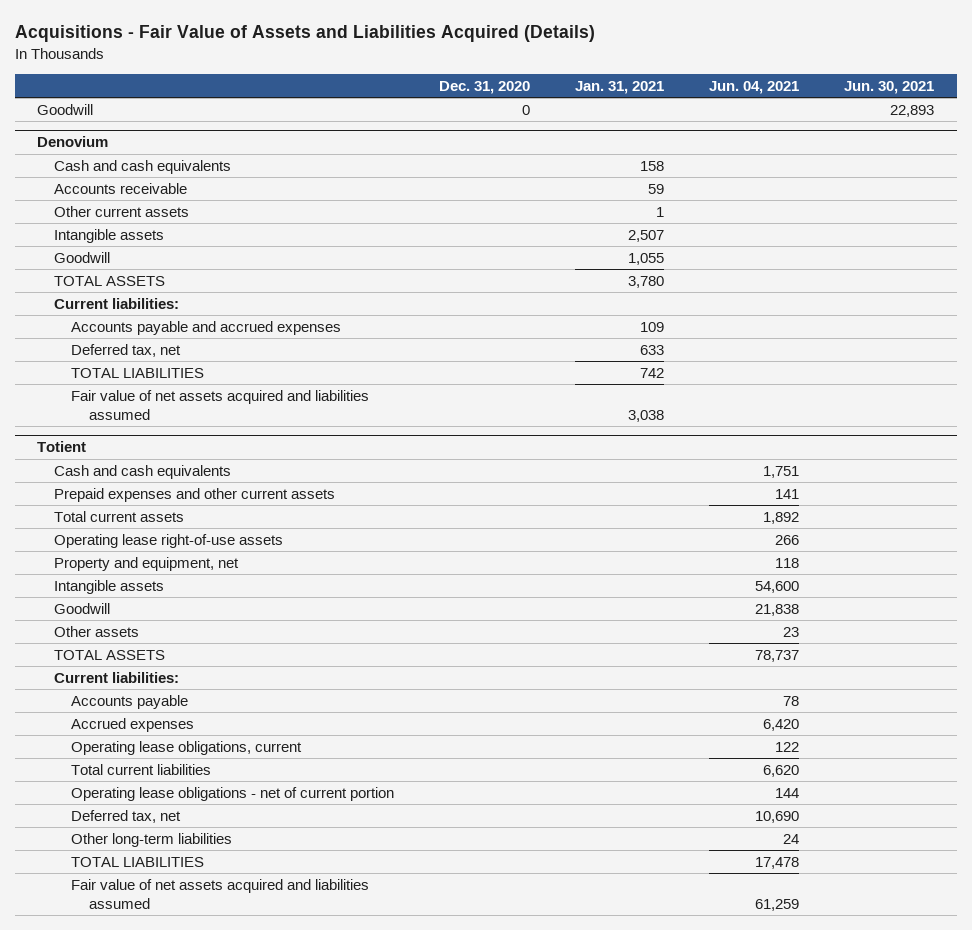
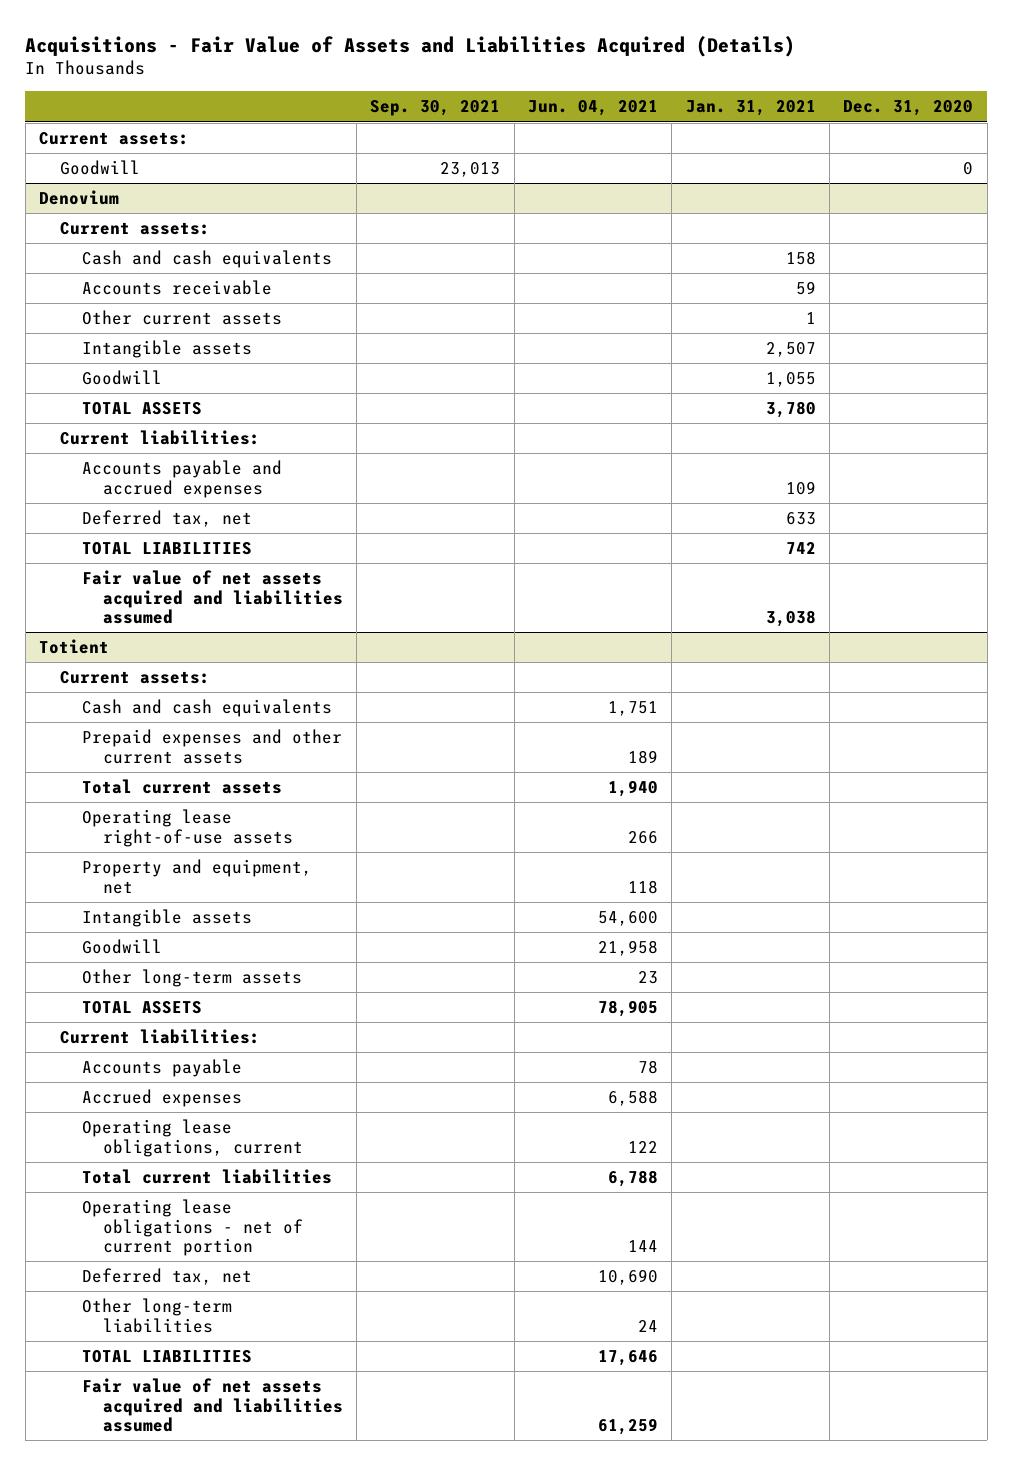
[844,80,935,94] Jun. 30, 2021 -> none
none -> [370,100,501,117] Sep. 30, 2021
none -> [39,132,190,146] Current assets:
none -> [60,222,211,236] Current assets:
none -> [60,671,211,685] Current assets:
[775,488,800,499] 141 -> [628,749,659,764] 189
[763,511,800,524] 1,892 -> [608,780,659,798] 1,940
[755,603,800,616] 21,838 -> [598,940,659,957] 21,958
[54,625,140,637] Other assets -> [81,969,302,988] Other long-term assets
[755,649,800,662] 78,737 -> [598,1000,659,1018] 78,905
[763,718,800,731] 6,420 -> [608,1090,659,1107] 6,588
[763,764,800,777] 6,620 -> [608,1170,659,1188] 6,788
[755,856,800,869] 17,478 -> [598,1350,659,1367] 17,646

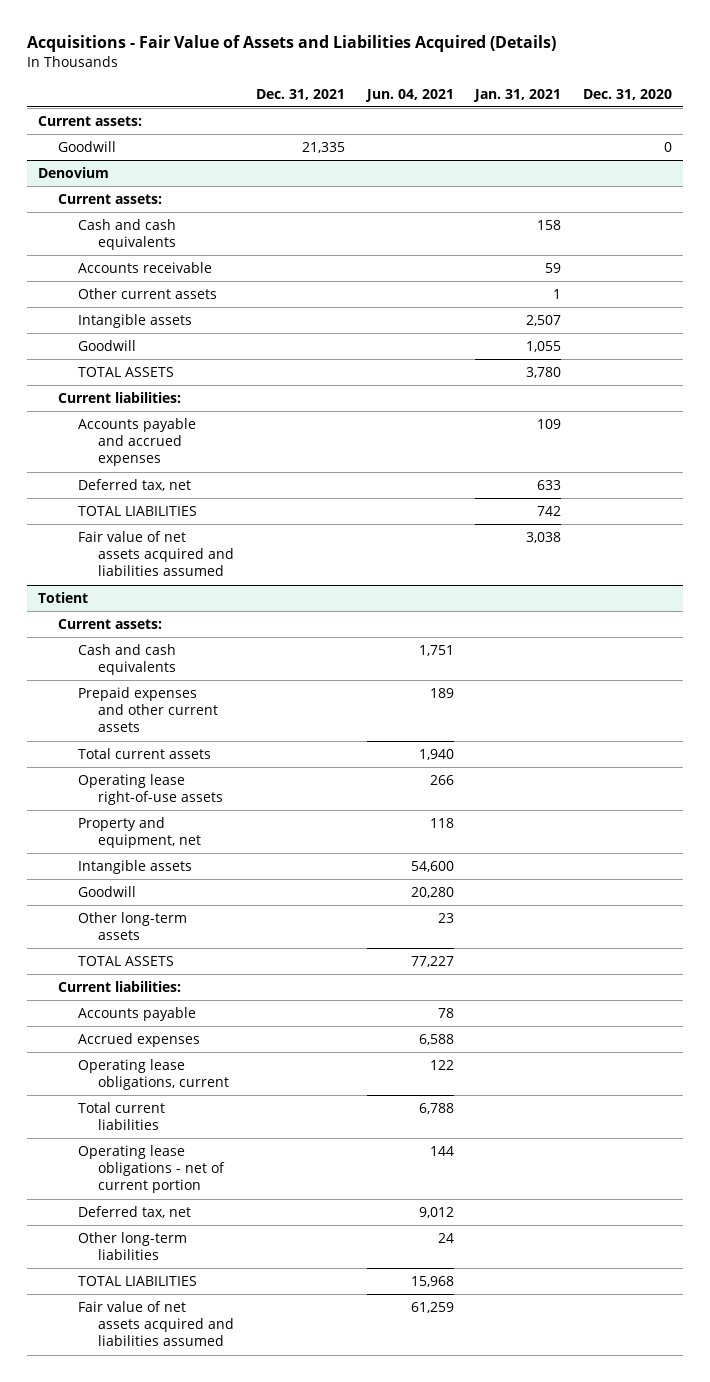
[370,100,501,117] Sep. 30, 2021 -> none
none -> [255,88,345,100] Dec. 31, 2021
[598,940,659,957] 21,958 -> [410,886,454,898] 20,280
[598,1000,659,1018] 78,905 -> [410,955,454,967] 77,227
[598,1269,659,1286] 10,690 -> [418,1206,454,1218] 9,012
[598,1350,659,1367] 17,646 -> [410,1275,454,1287] 15,968

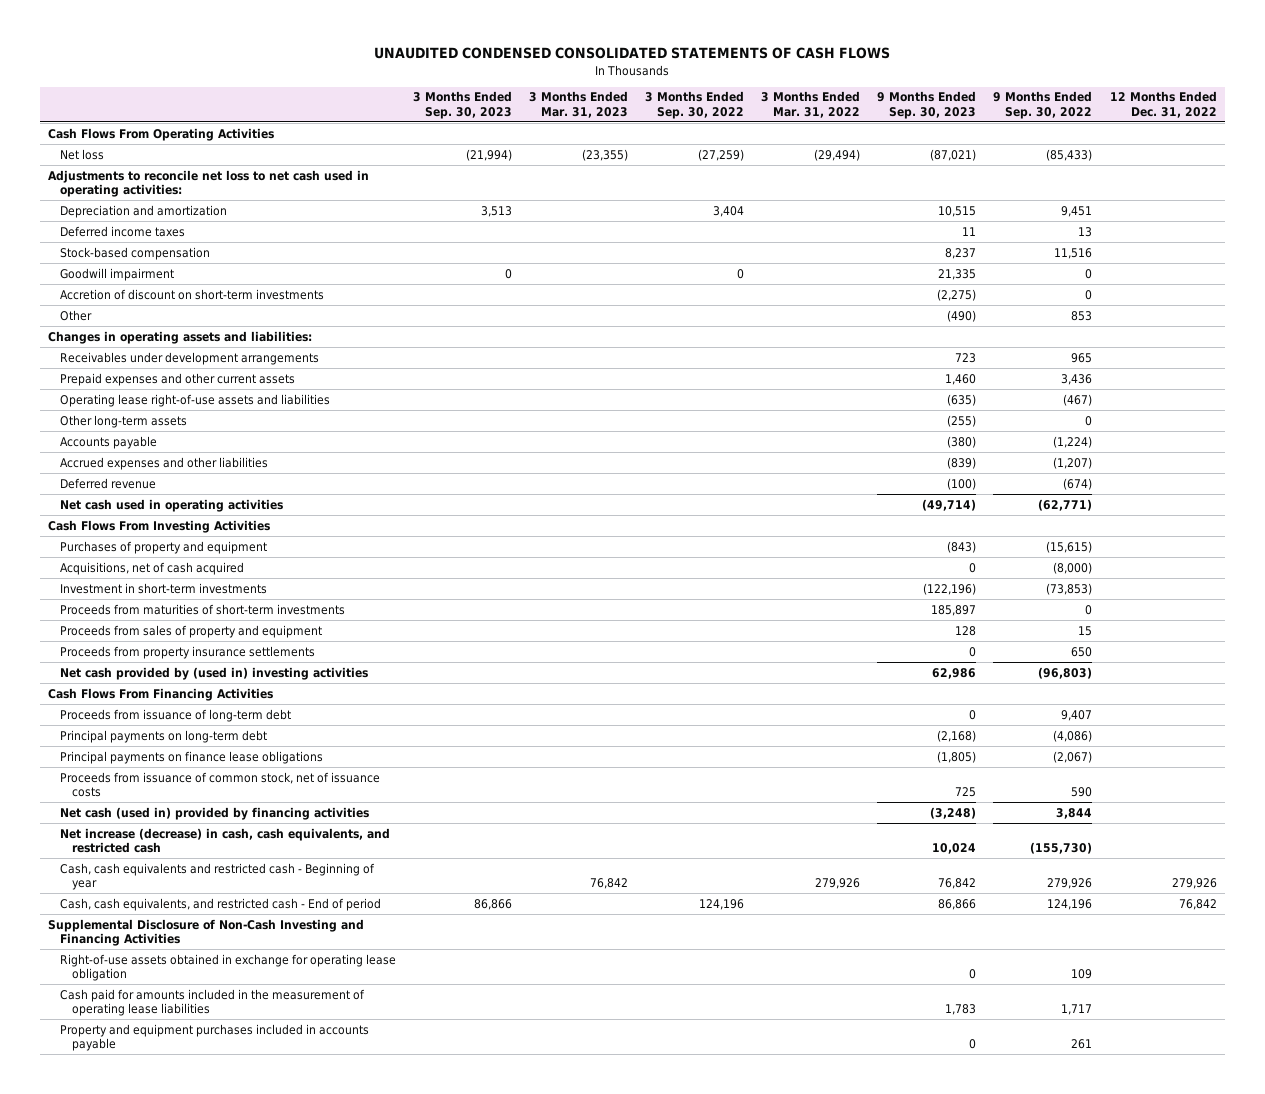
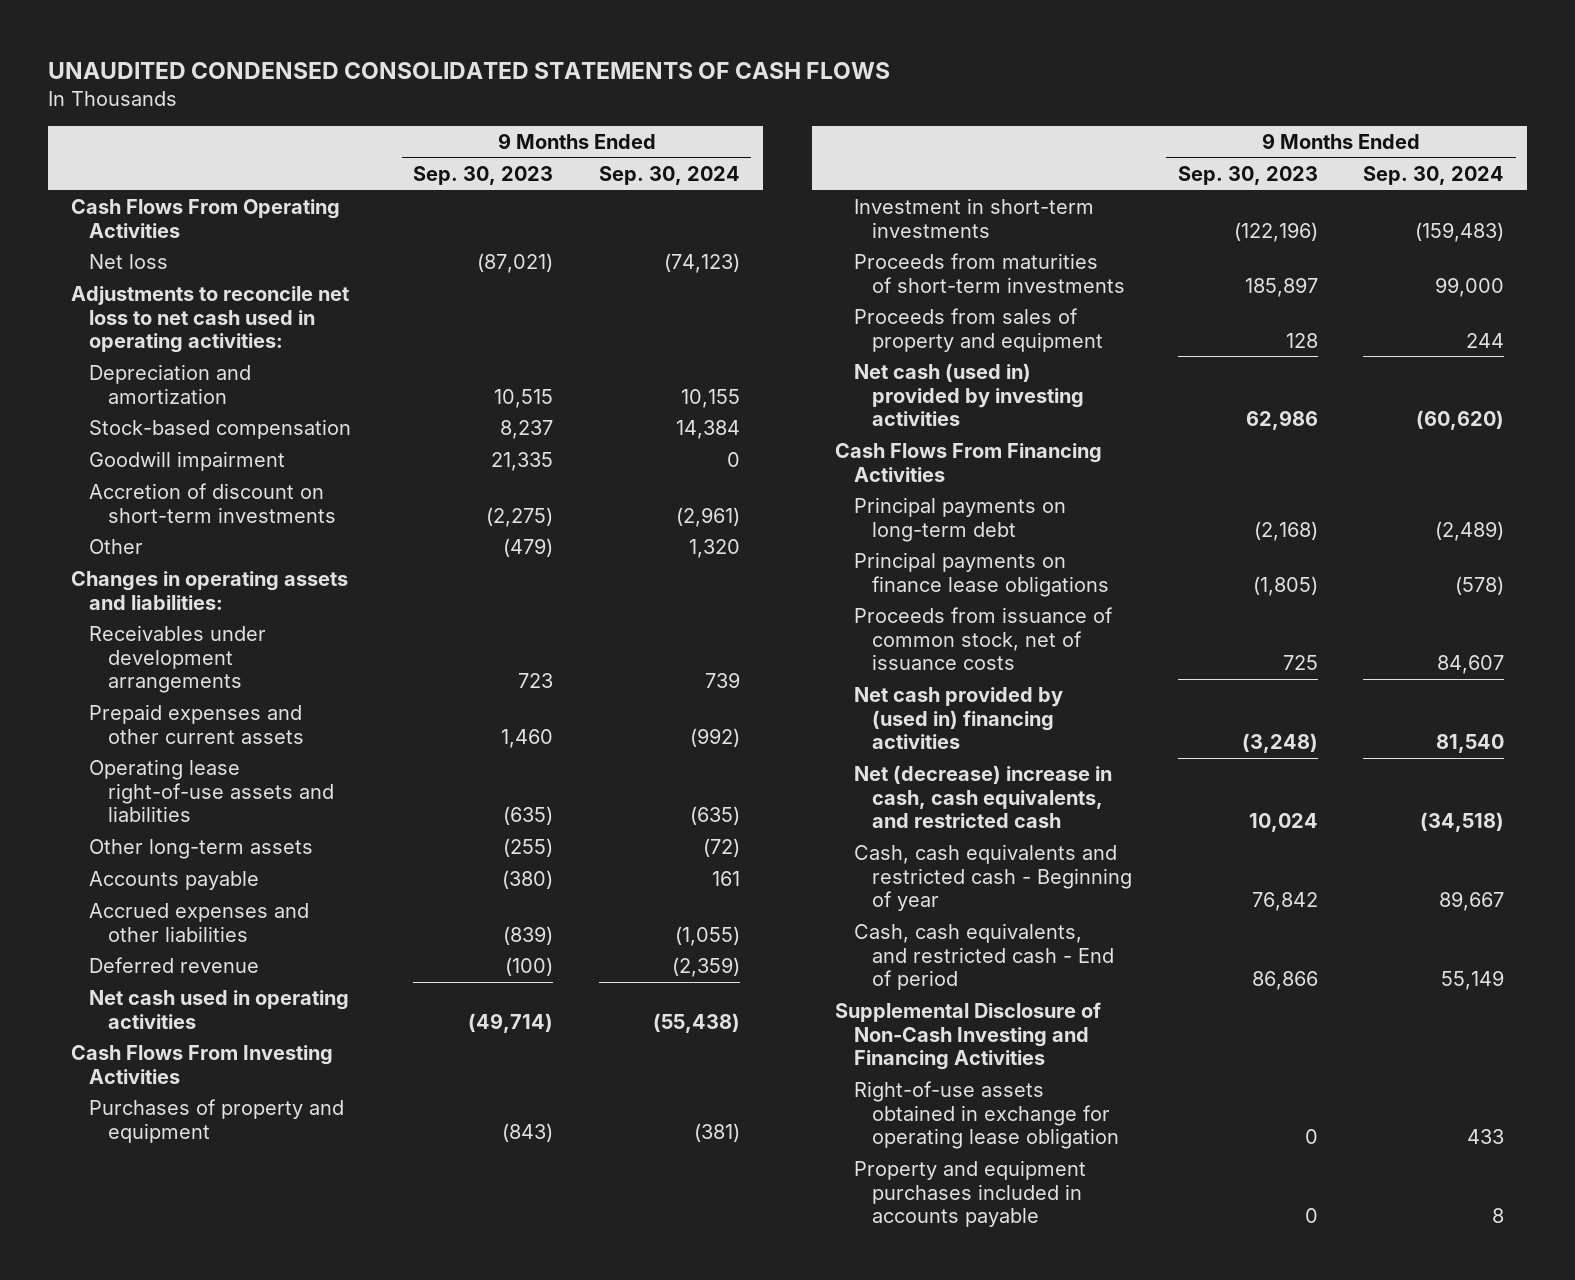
[412,91,512,119] 3 Months Ended Sep. 30, 2023 -> none
[529,91,629,118] 3 Months Ended Mar. 31, 2023 -> none
[645,91,745,119] 3 Months Ended Sep. 30, 2022 -> none
[761,91,861,118] 3 Months Ended Mar. 31, 2022 -> none
[993,91,1093,119] 9 Months Ended Sep. 30, 2022 -> none
[1109,91,1217,118] 12 Months Ended Dec. 31, 2022 -> none
none -> [598,165,740,185] Sep. 30, 2024
[59,225,185,237] Deferred income taxes -> none
[947,309,977,322] (490) -> [503,538,554,558] (479)
[59,561,244,575] Acquisitions, net of cash acquired -> none
[59,645,315,659] Proceeds from property insurance settlements -> none
[59,666,368,680] Net cash provided by (used in) investing activities -> [853,363,1084,427] Net cash (used in) provided by investing activities
[59,708,291,722] Proceeds from issuance of long-term debt -> none
[59,806,369,820] Net cash (used in) provided by financing activities -> [853,687,1063,750] Net cash provided by (used in) financing activities
[59,827,390,853] Net increase (decrease) in cash, cash equivalents, and restricted cash -> [853,765,1112,829] Net (decrease) increase in cash, cash equivalents, and restricted cash
[59,988,365,1016] Cash paid for amounts included in the measurement of operating lease liabilities -> none

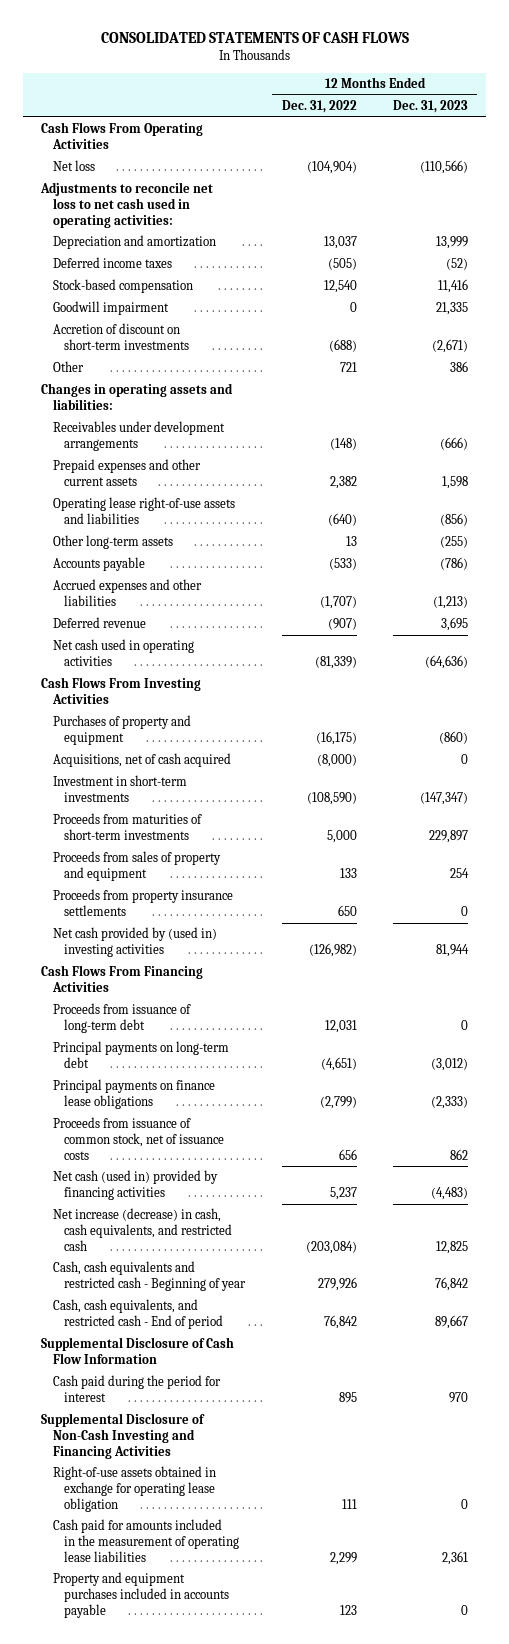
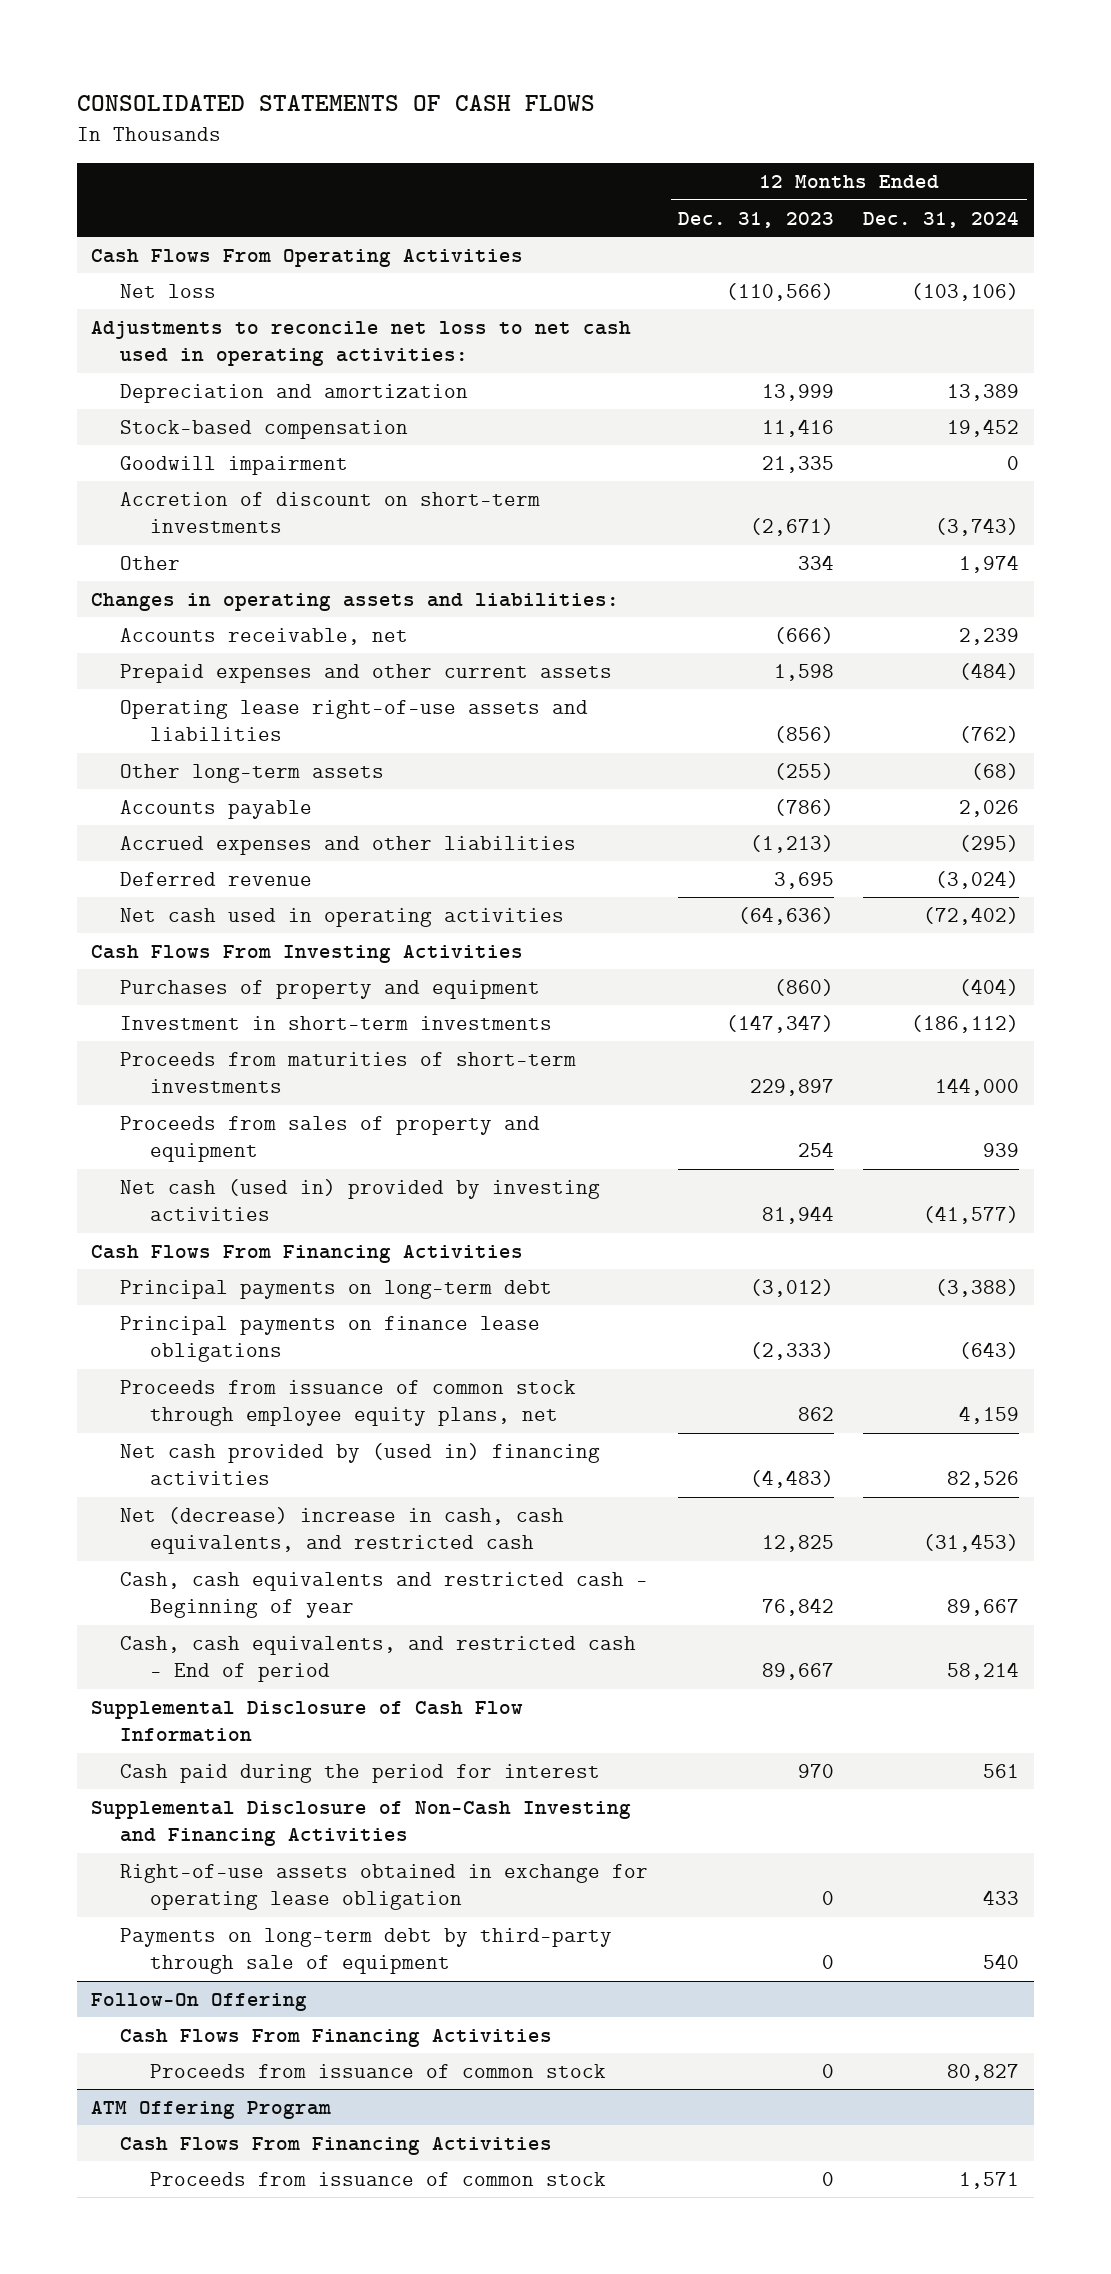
[281,100,357,114] Dec. 31, 2022 -> none
none -> [863,210,1020,228] Dec. 31, 2024
[52,257,172,269] Deferred income taxes -> none
[450,361,469,373] 386 -> [797,555,834,571] 334
[52,421,225,452] Receivables under development arrangements -> [120,628,409,646] Accounts receivable, net
[52,753,231,768] Acquisitions, net of cash acquired -> none
[52,889,233,917] Proceeds from property insurance settlements -> none
[52,927,217,958] Net cash provided by (used in) investing activities -> [120,1179,601,1222] Net cash (used in) provided by investing activities
[52,1003,191,1034] Proceeds from issuance of long-term debt -> none
[52,1117,225,1160] Proceeds from issuance of common stock, net of issuance costs -> [120,1380,577,1427] Proceeds from issuance of common stock through employee equity plans, net
[52,1170,218,1201] Net cash (used in) provided by financing activities -> [120,1443,601,1486] Net cash provided by (used in) financing activities
[52,1208,233,1251] Net increase (decrease) in cash, cash equivalents, and restricted cash -> [120,1507,565,1555] Net (decrease) increase in cash, cash equivalents, and restricted cash
[52,1519,240,1562] Cash paid for amounts included in the measurement of operating lease liabilities -> none
[52,1572,230,1618] Property and equipment purchases included in accounts payable -> [120,1928,613,1975] Payments on long-term debt by third-party through sale of equipment
none -> [91,1993,308,2012] Follow-On Offering
none -> [120,2029,553,2048] Cash Flows From Financing Activities
none -> [149,2064,606,2079] Proceeds from issuance of common stock
none -> [91,2101,332,2120] ATM Offering Program
none -> [120,2137,553,2156] Cash Flows From Financing Activities
none -> [149,2172,606,2187] Proceeds from issuance of common stock

